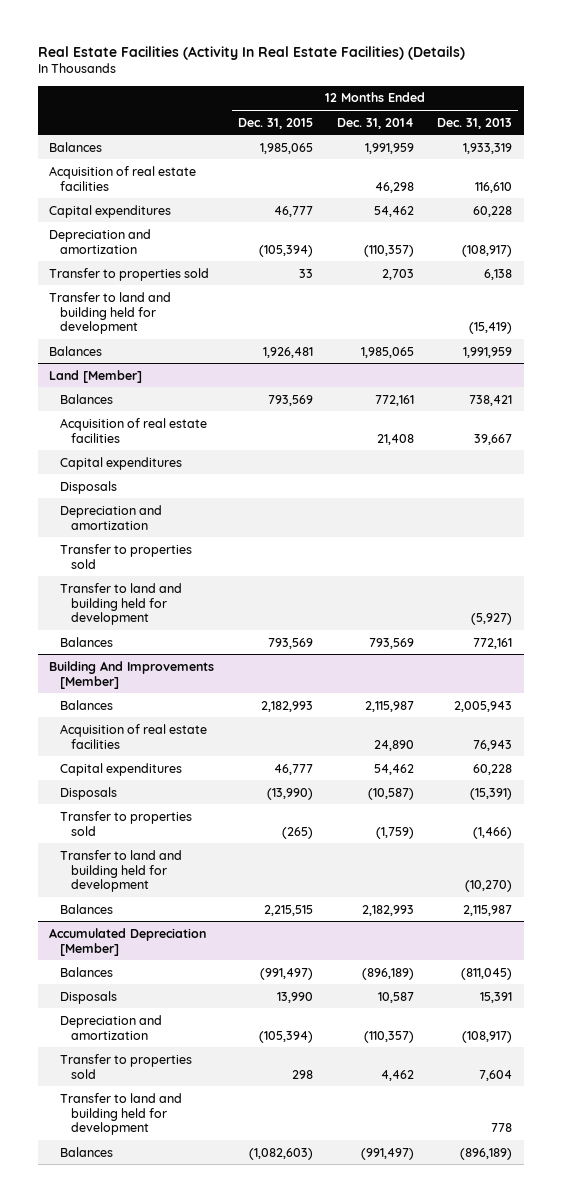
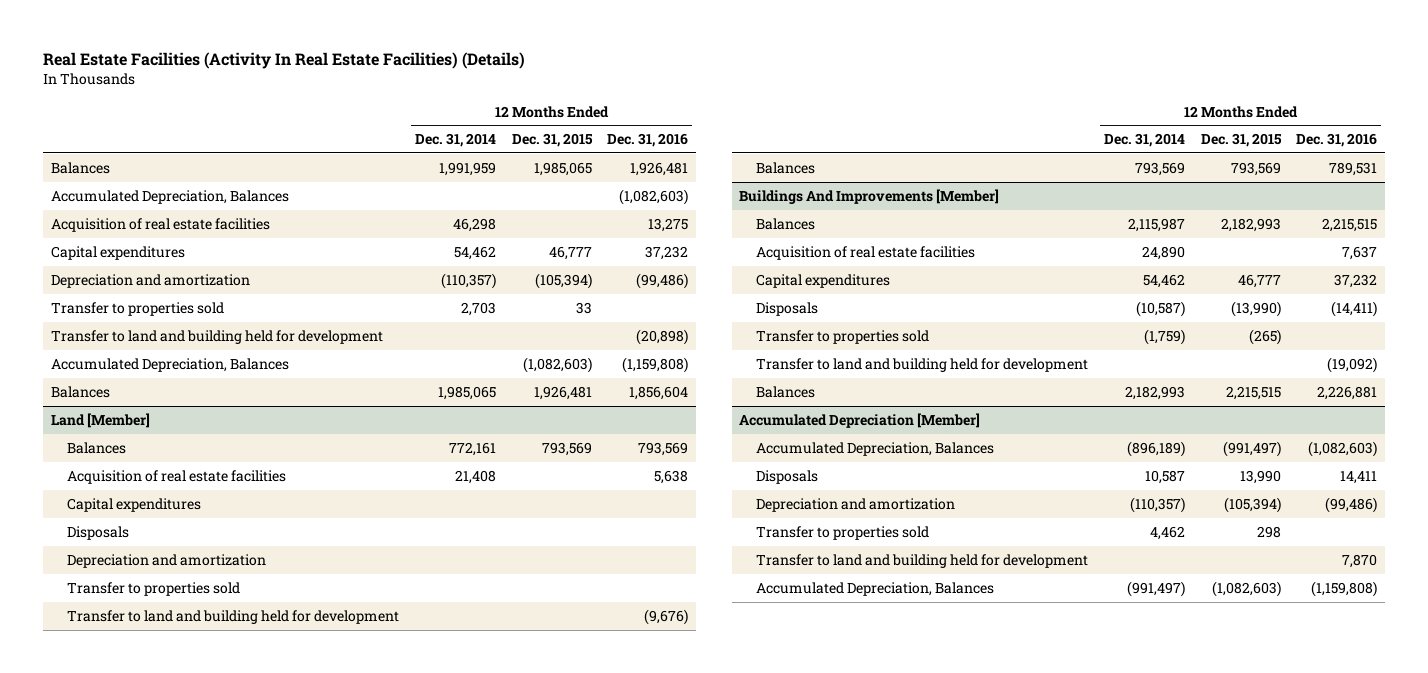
[437,117,513,129] Dec. 31, 2013 -> none
none -> [607,133,689,148] Dec. 31, 2016
none -> [50,189,289,204] Accumulated Depreciation, Balances
none -> [50,357,289,372] Accumulated Depreciation, Balances
[49,660,215,689] Building And Improvements [Member] -> [739,188,1000,204] Buildings And Improvements [Member]
[60,966,114,977] Balances -> [756,441,995,456] Accumulated Depreciation, Balances
[60,1146,114,1157] Balances -> [756,581,995,596] Accumulated Depreciation, Balances

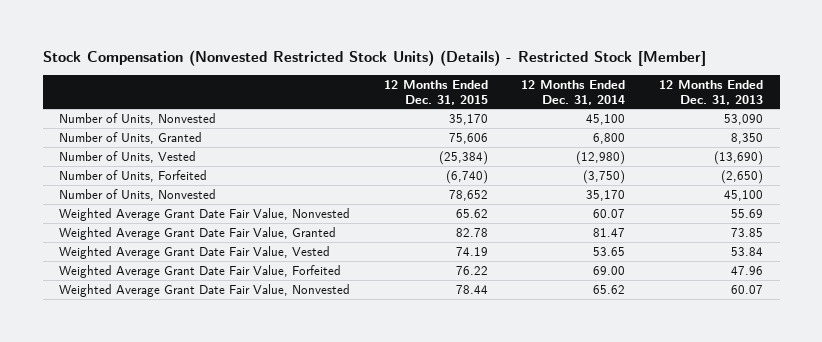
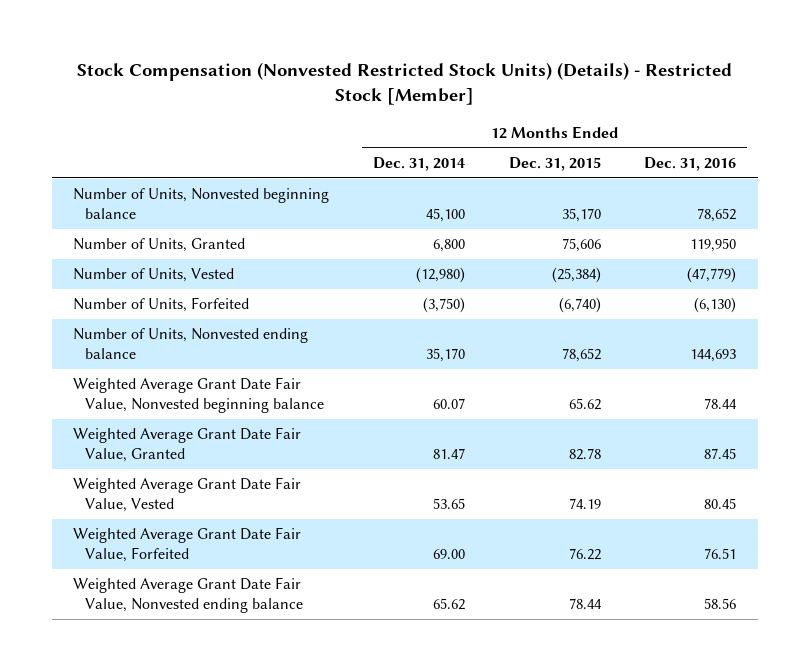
[658,79,763,105] 12 Months Ended Dec. 31, 2013 -> none
none -> [644,156,737,171] Dec. 31, 2016
[59,112,217,125] Number of Units, Nonvested -> [73,188,330,219] Number of Units, Nonvested beginning balance
[59,188,217,201] Number of Units, Nonvested -> [73,328,309,359] Number of Units, Nonvested ending balance
[59,207,351,221] Weighted Average Grant Date Fair Value, Nonvested -> [73,377,324,413] Weighted Average Grant Date Fair Value, Nonvested beginning balance
[59,283,351,297] Weighted Average Grant Date Fair Value, Nonvested -> [73,577,303,613] Weighted Average Grant Date Fair Value, Nonvested ending balance

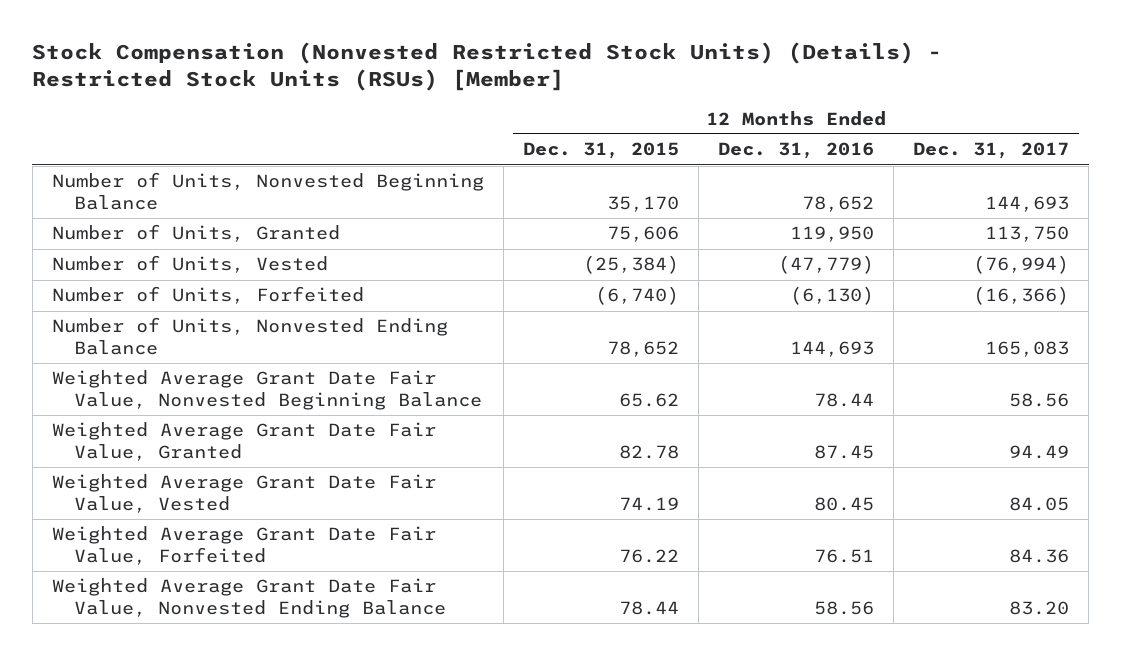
[76,62,732,106] Stock Compensation (Nonvested Restricted Stock Units) (Details) - Restricted Stock [Member] -> [32,41,943,91] Stock Compensation (Nonvested Restricted Stock Units) (Details) - Restricted Stock Units (RSUs) [Member]
[373,156,466,171] Dec. 31, 2014 -> none
none -> [913,142,1070,160] Dec. 31, 2017
[73,188,330,219] Number of Units, Nonvested beginning balance -> [51,172,484,210] Number of Units, Nonvested Beginning Balance
[73,328,309,359] Number of Units, Nonvested ending balance -> [51,317,448,355] Number of Units, Nonvested Ending Balance
[73,377,324,413] Weighted Average Grant Date Fair Value, Nonvested beginning balance -> [51,370,482,410] Weighted Average Grant Date Fair Value, Nonvested Beginning Balance
[73,577,303,613] Weighted Average Grant Date Fair Value, Nonvested ending balance -> [51,578,446,618] Weighted Average Grant Date Fair Value, Nonvested Ending Balance

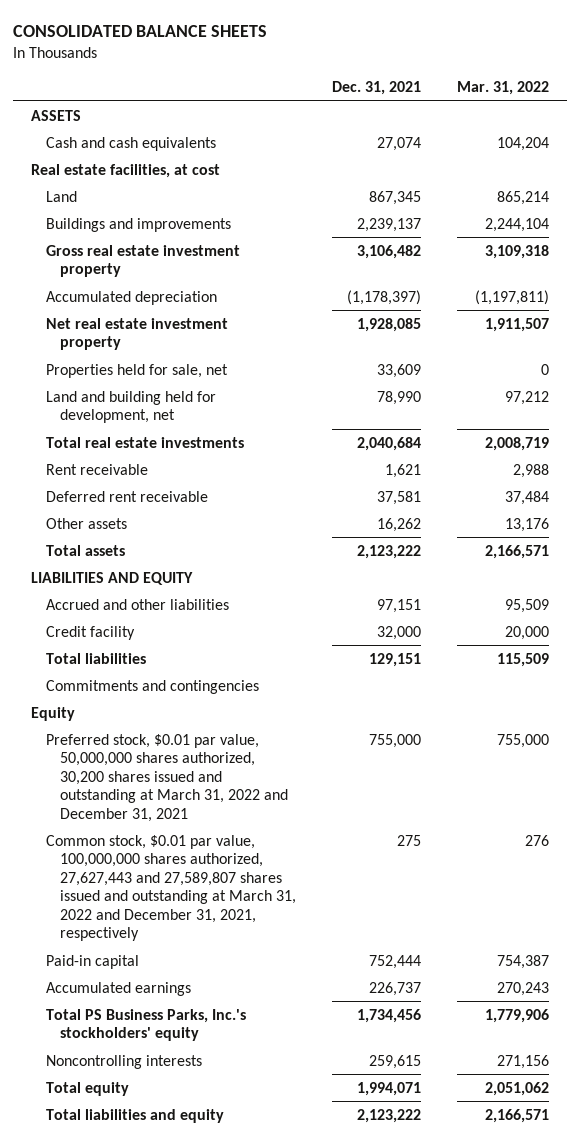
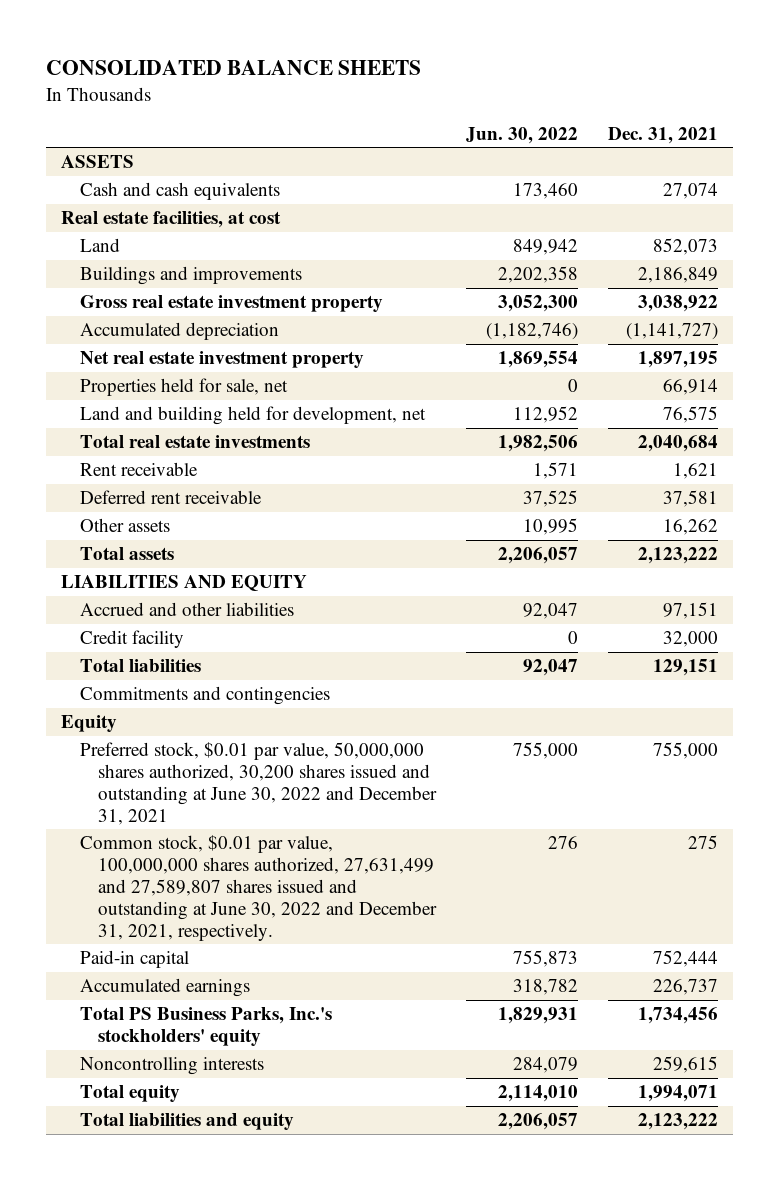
[457,80,550,95] Mar. 31, 2022 -> none
none -> [466,126,579,144] Jun. 30, 2022
[369,190,422,205] 867,345 -> [653,238,719,256] 852,073
[357,217,422,232] 2,239,137 -> [638,267,719,284] 2,186,849
[357,244,422,259] 3,106,482 -> [638,295,719,313] 3,038,922
[347,289,422,305] (1,178,397) -> [626,323,719,341] (1,141,727)
[357,317,422,332] 1,928,085 -> [638,351,719,369] 1,897,195
[377,363,422,378] 33,609 -> [663,379,719,396] 66,914
[377,390,422,405] 78,990 -> [663,406,719,424] 76,575
[45,733,289,822] Preferred stock, $0.01 par value, 50,000,000 shares authorized, 30,200 shares issued and outstanding at March 31, 2022 and December 31, 2021 -> [79,742,437,825] Preferred stock, $0.01 par value, 50,000,000 shares authorized, 30,200 shares issued and outstanding at June 30, 2022 and December 31, 2021
[45,834,297,942] Common stock, $0.01 par value, 100,000,000 shares authorized, 27,627,443 and 27,589,807 shares issued and outstanding at March 31, 2022 and December 31, 2021, respectively -> [79,835,437,941] Common stock, $0.01 par value, 100,000,000 shares authorized, 27,631,499 and 27,589,807 shares issued and outstanding at June 30, 2022 and December 31, 2021, respectively.

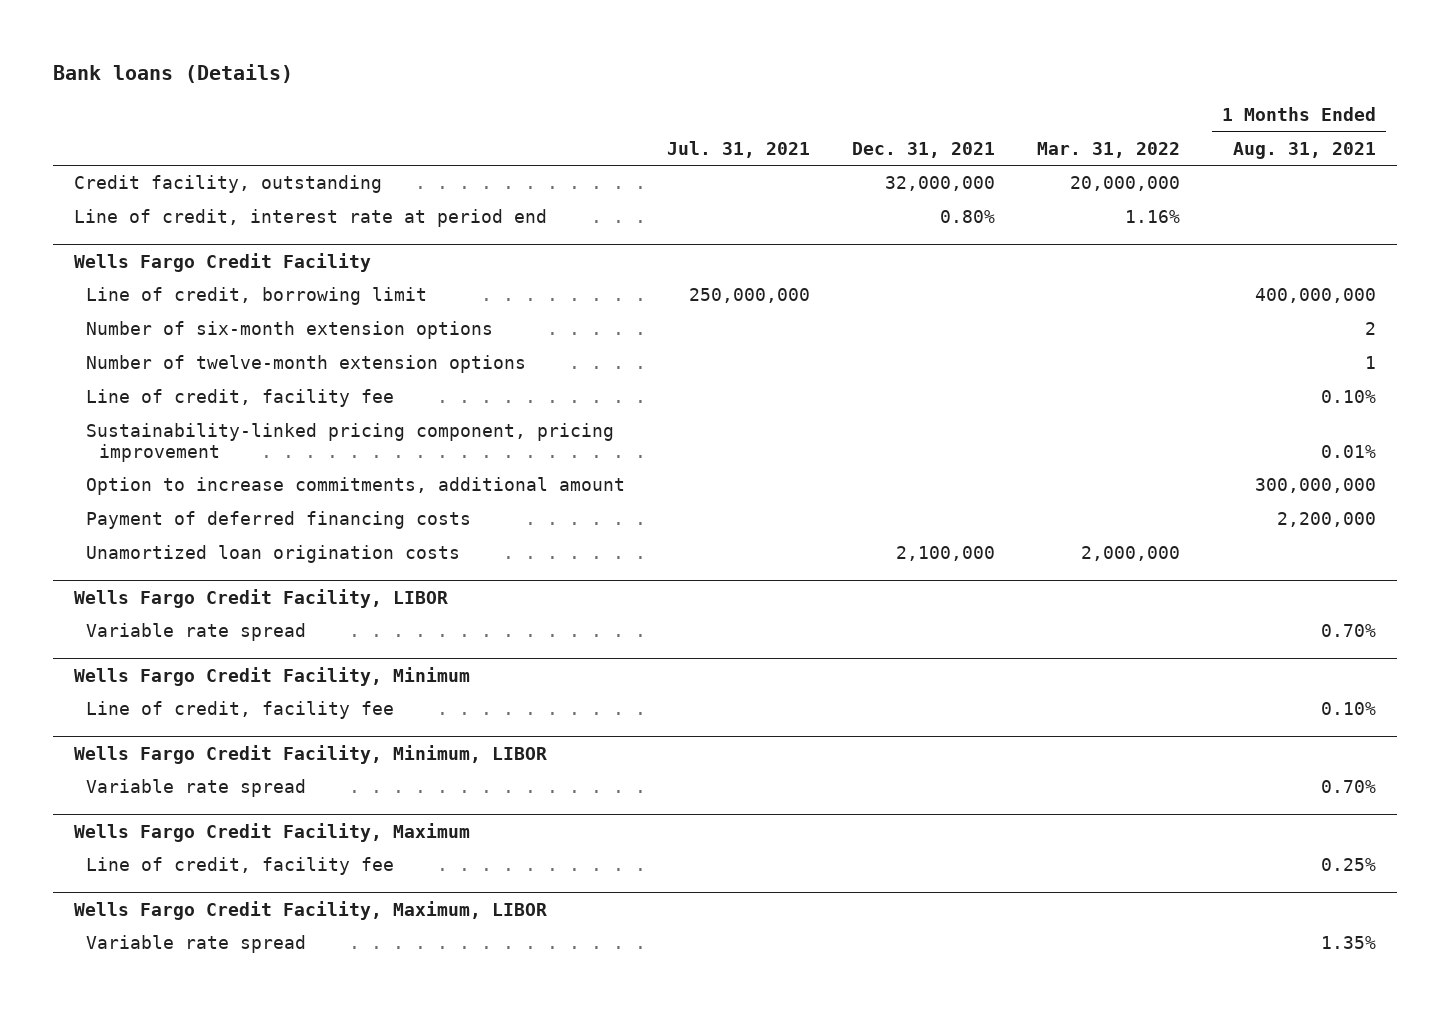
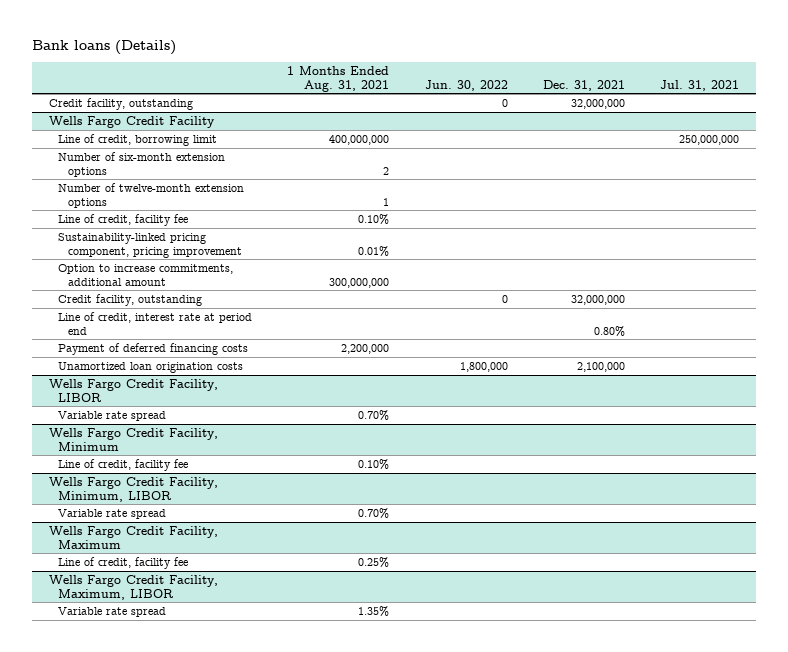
[1037,141,1181,158] Mar. 31, 2022 -> none
none -> [424,79,508,91] Jun. 30, 2022
[73,209,547,228] Line of credit, interest rate at period end -> none
none -> [58,293,203,306] Credit facility, outstanding
none -> [58,311,253,335] Line of credit, interest rate at period end

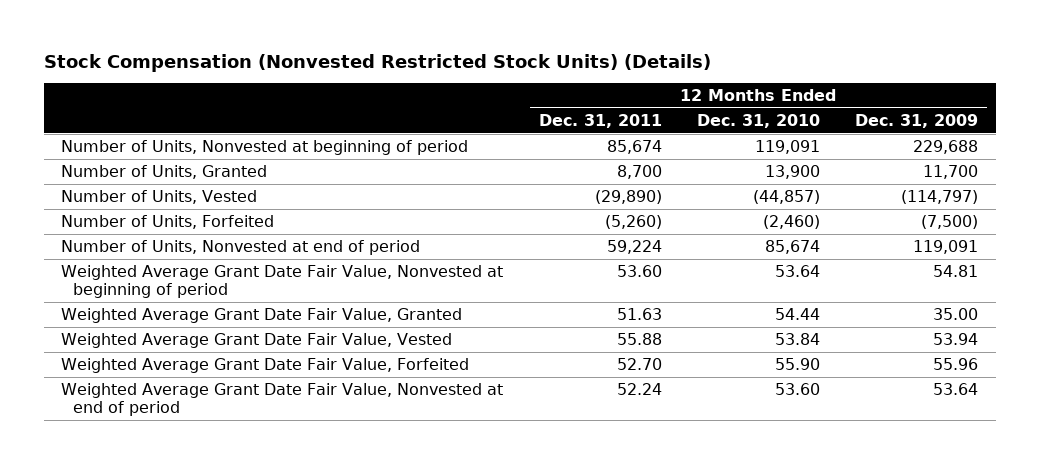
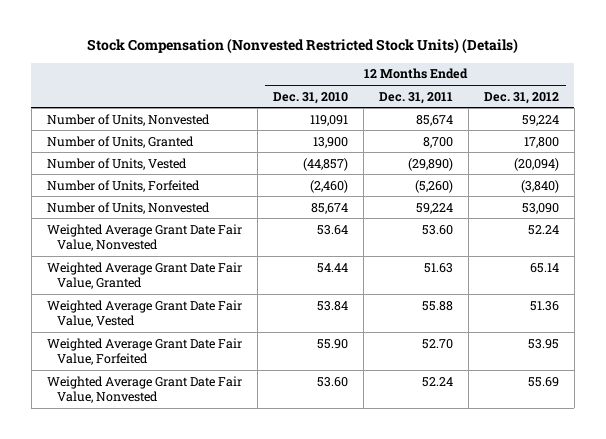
[854,113,978,128] Dec. 31, 2009 -> none
none -> [483,91,559,104] Dec. 31, 2012
[61,140,469,156] Number of Units, Nonvested at beginning of period -> [46,113,210,126] Number of Units, Nonvested
[61,240,421,256] Number of Units, Nonvested at end of period -> [46,201,210,214] Number of Units, Nonvested
[61,265,504,299] Weighted Average Grant Date Fair Value, Nonvested at beginning of period -> [46,223,242,251] Weighted Average Grant Date Fair Value, Nonvested
[61,383,504,417] Weighted Average Grant Date Fair Value, Nonvested at end of period -> [46,375,242,403] Weighted Average Grant Date Fair Value, Nonvested

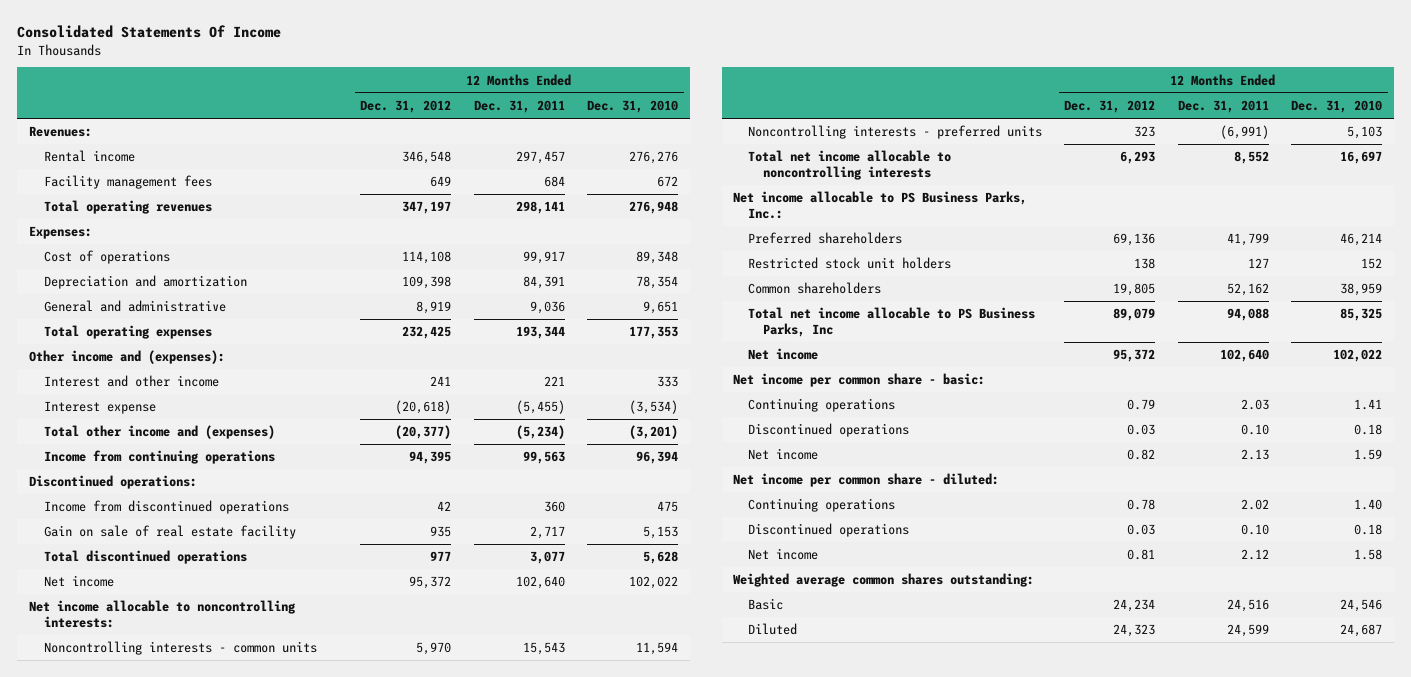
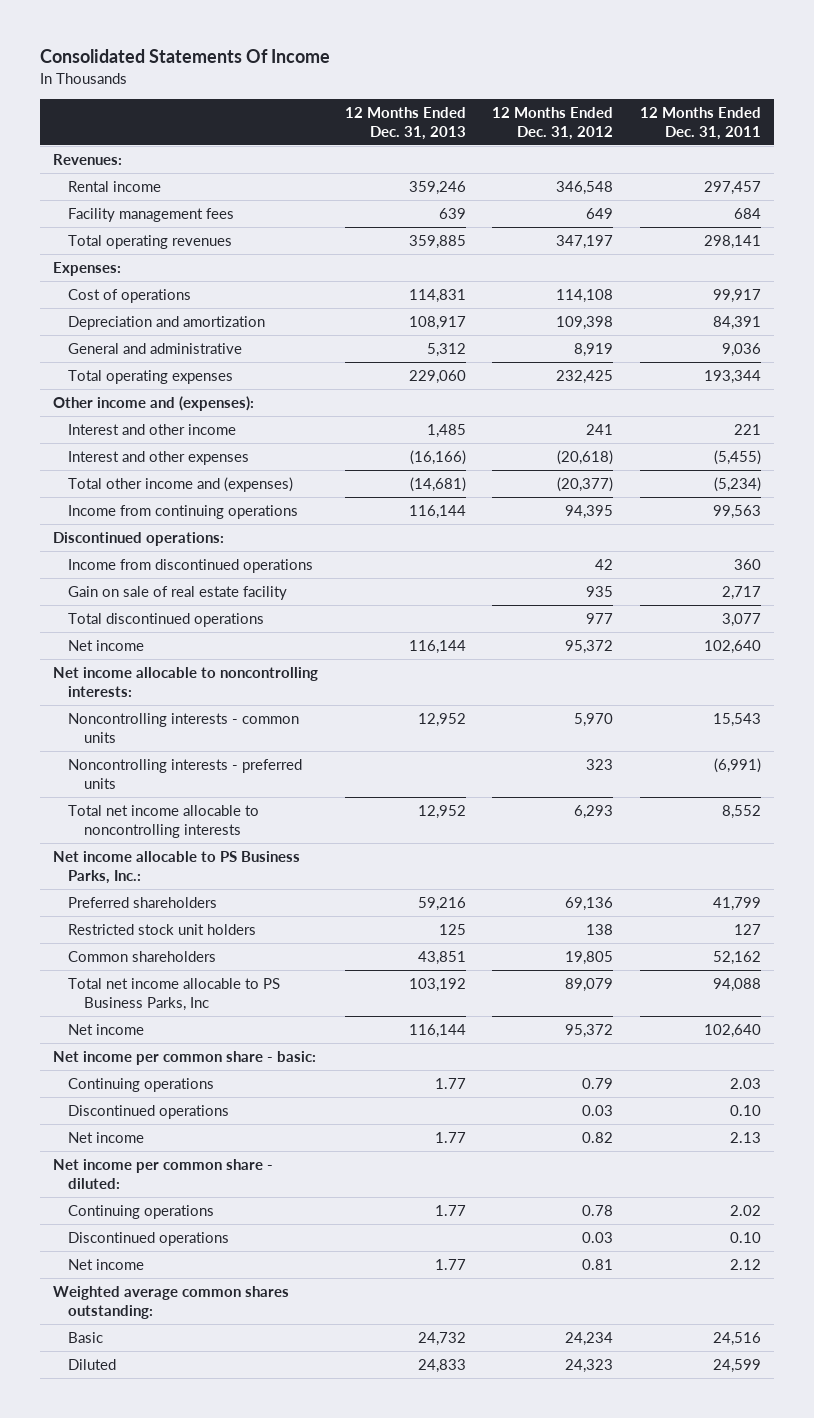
[587,100,679,114] Dec. 31, 2010 -> none
none -> [344,107,466,140] 12 Months Ended Dec. 31, 2013
[43,401,156,415] Interest expense -> [68,451,250,466] Interest and other expenses

